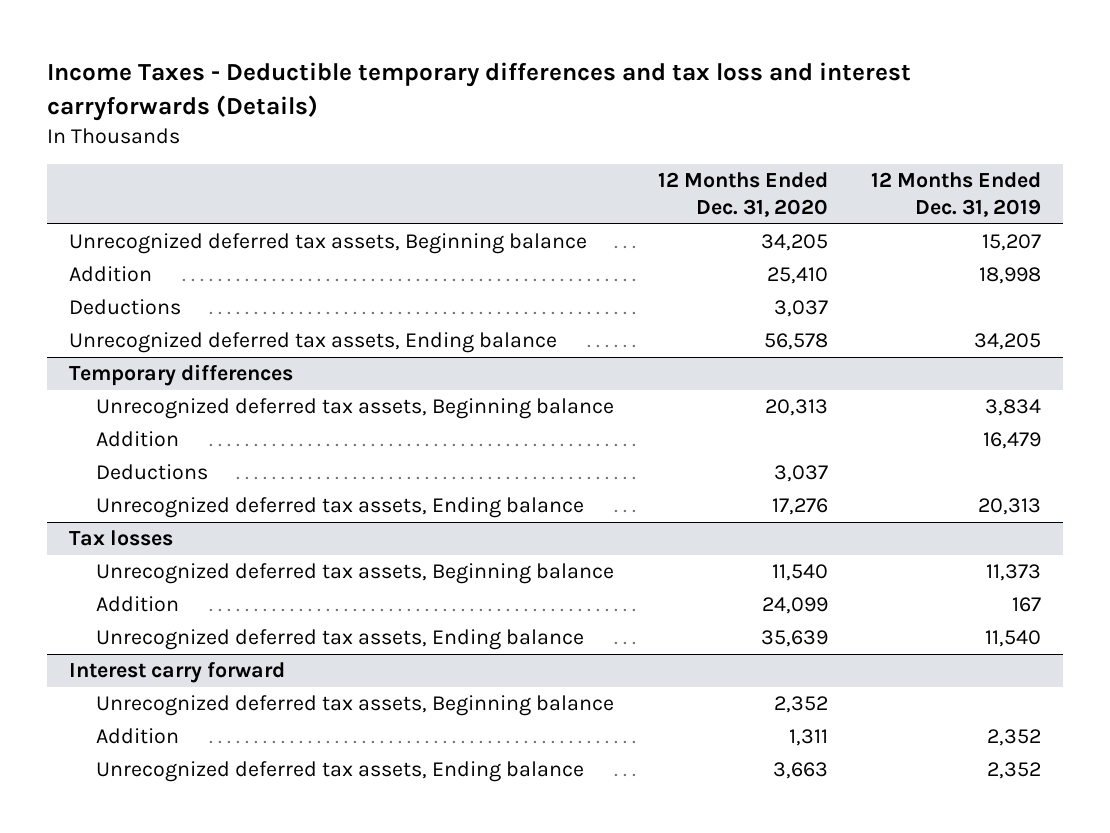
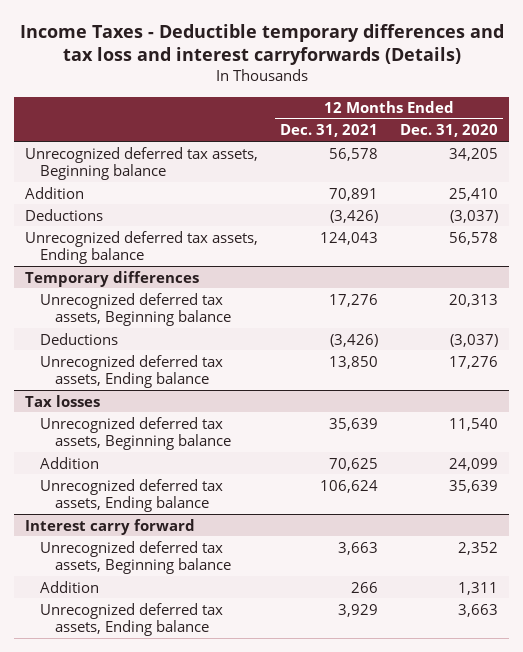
[871,172,1042,217] 12 Months Ended Dec. 31, 2019 -> none
none -> [280,124,379,138] Dec. 31, 2021
[773,300,828,318] 3,037 -> [449,209,498,223] (3,037)
[96,431,180,448] Addition -> none
[773,465,828,483] 3,037 -> [449,333,498,347] (3,037)

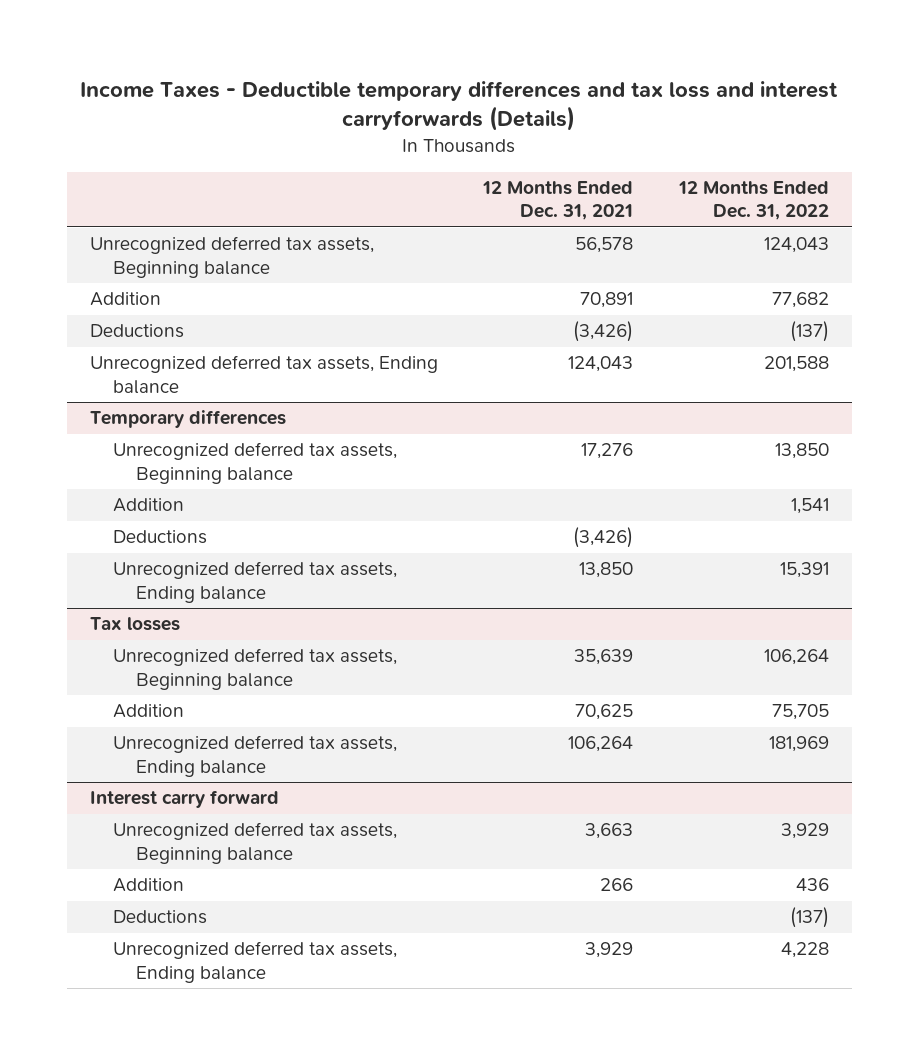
[399,124,498,138] Dec. 31, 2020 -> none
none -> [678,181,830,221] 12 Months Ended Dec. 31, 2022
none -> [112,498,184,513] Addition
[320,479,379,493] 106,624 -> [568,736,634,753] 106,264
none -> [112,910,207,925] Deductions

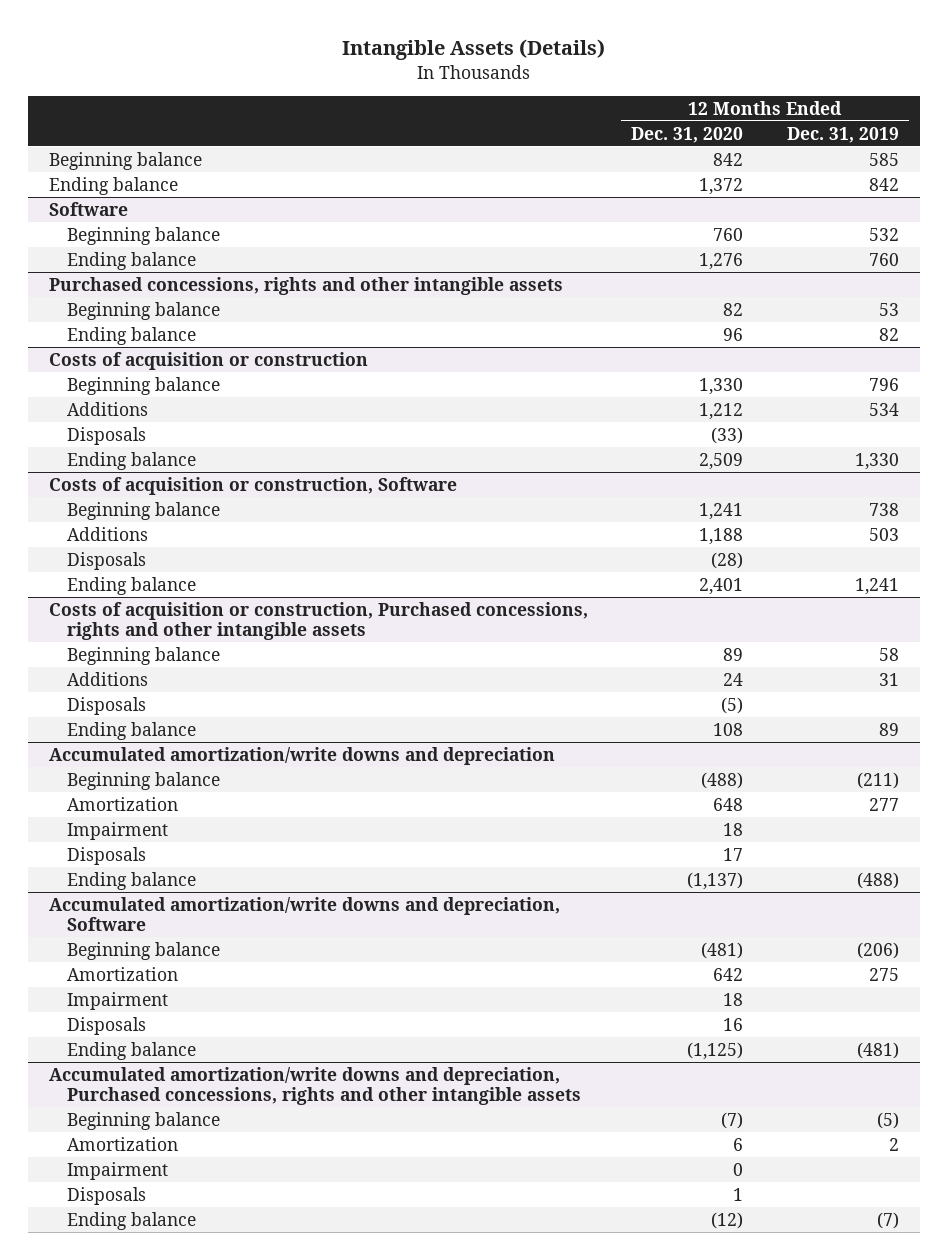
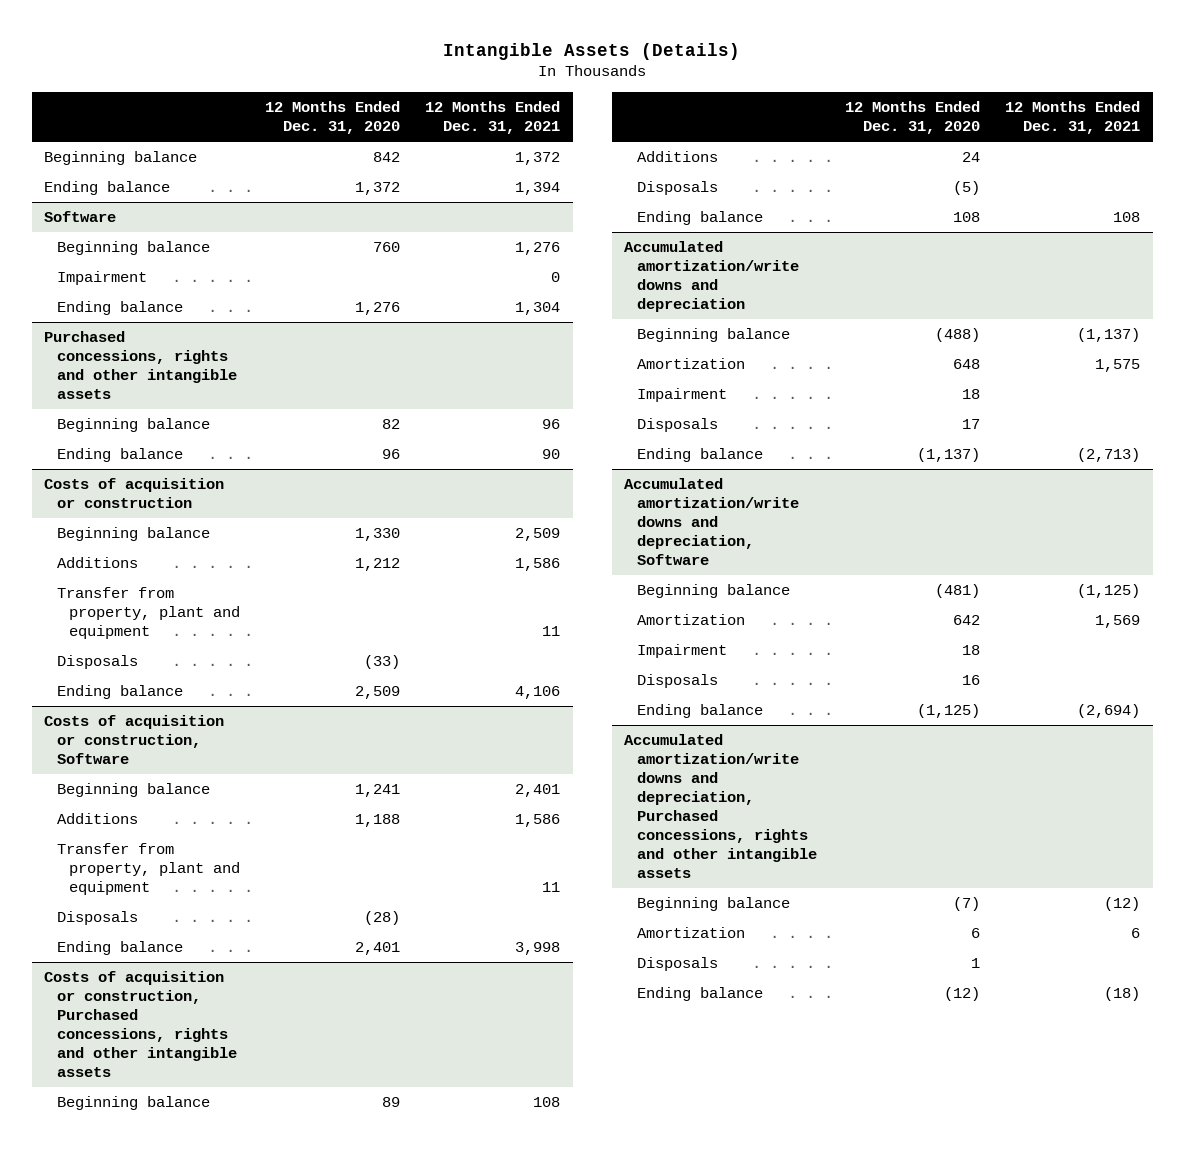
[786,126,899,143] Dec. 31, 2019 -> none
none -> [425,101,561,135] 12 Months Ended Dec. 31, 2021
none -> [56,271,147,286] Impairment
none -> [56,587,241,640] Transfer from property, plant and equipment
none -> [56,843,241,896] Transfer from property, plant and equipment
[66,1161,168,1180] Impairment -> none

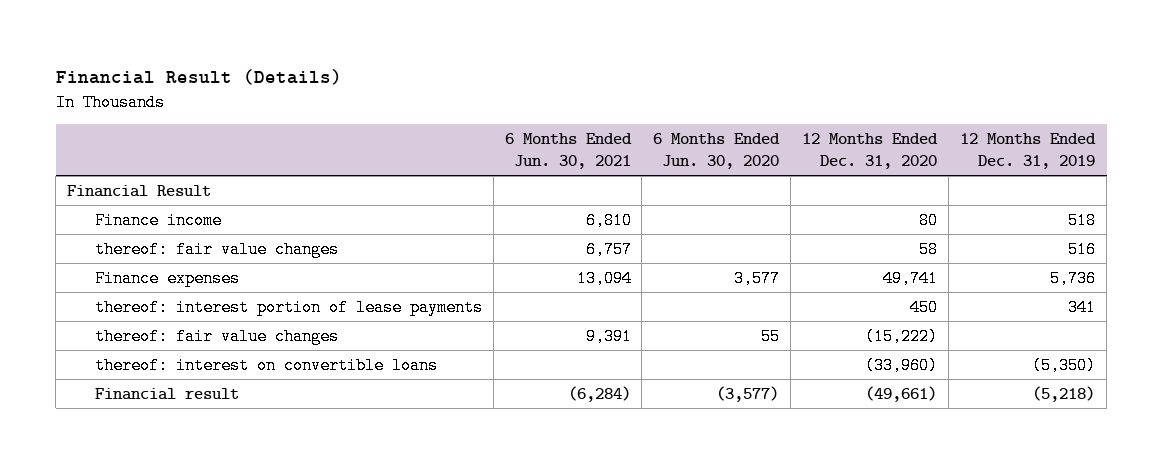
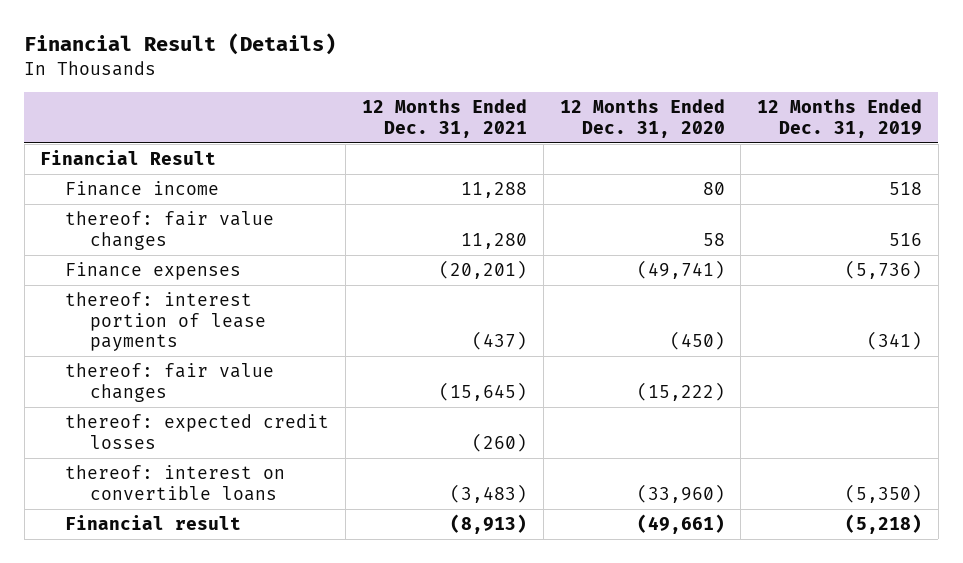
[504,132,632,170] 6 Months Ended Jun. 30, 2021 -> none
[653,132,781,170] 6 Months Ended Jun. 30, 2020 -> none
none -> [361,99,527,138] 12 Months Ended Dec. 31, 2021
[883,269,939,287] 49,741 -> [636,260,725,280] (49,741)
[1050,269,1097,287] 5,736 -> [845,260,923,280] (5,736)
[910,298,939,316] 450 -> [669,331,725,351] (450)
[1068,298,1097,316] 341 -> [867,331,923,351] (341)
none -> [65,414,330,449] thereof: expected credit losses

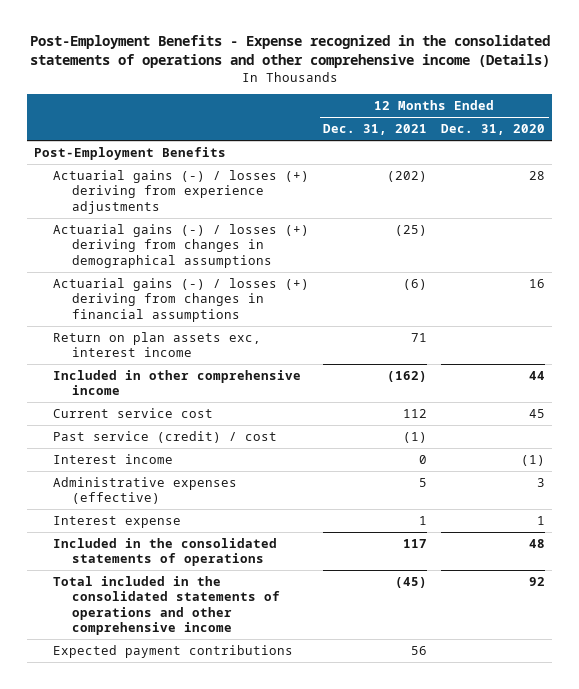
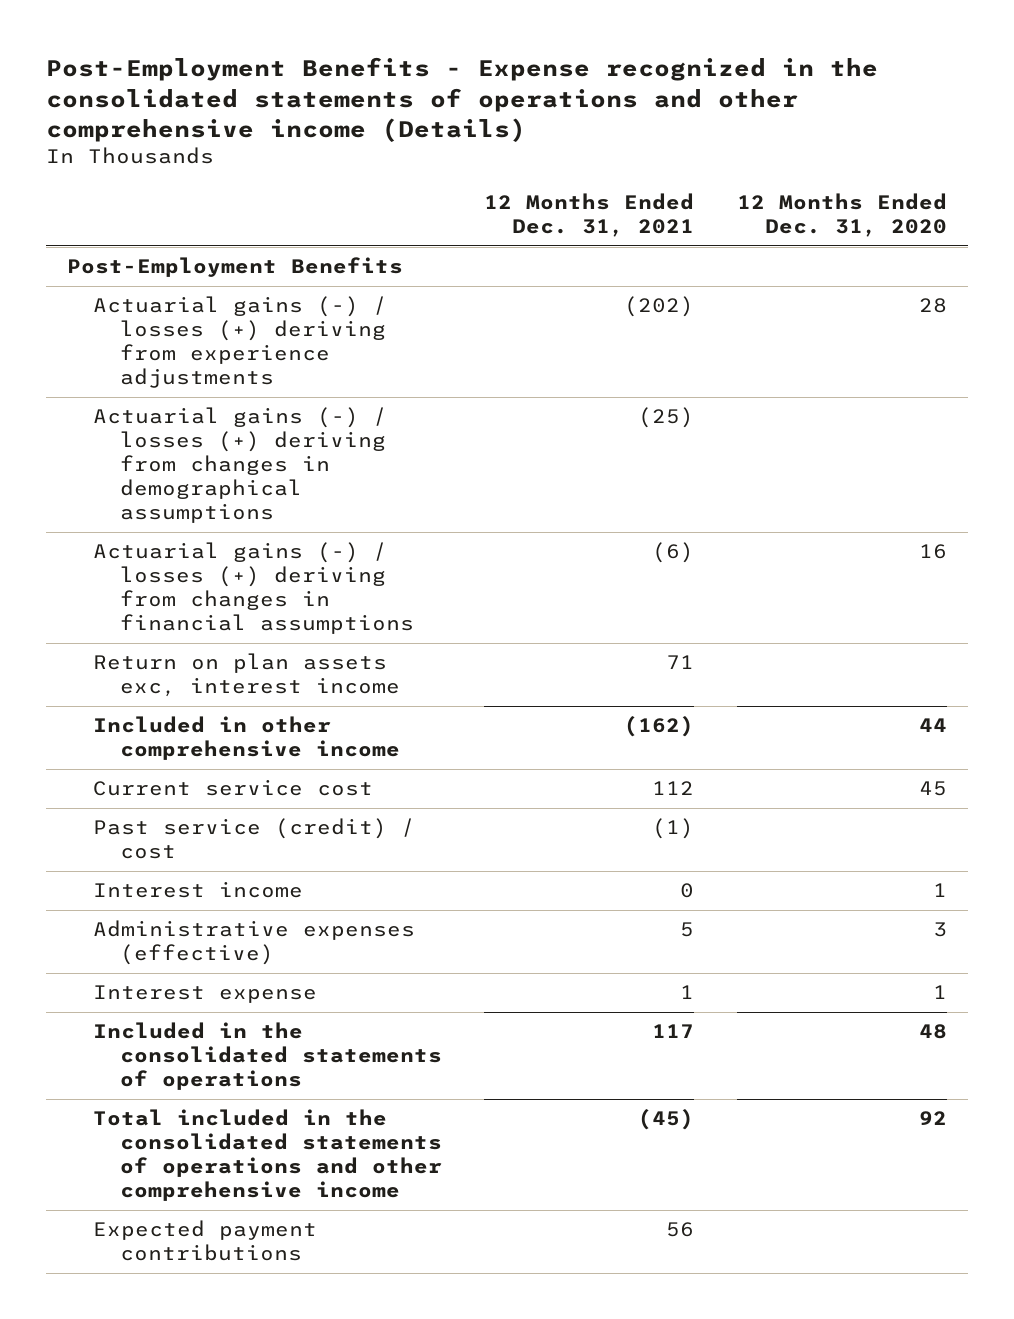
[521,454,546,466] (1) -> [932,883,947,898] 1

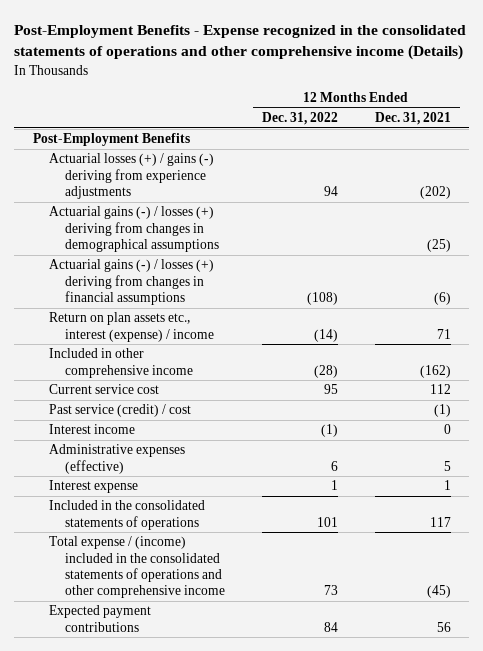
[736,193,947,238] 12 Months Ended Dec. 31, 2020 -> none
none -> [261,112,338,126] Dec. 31, 2022
[93,296,388,389] Actuarial gains (-) / losses (+) deriving from experience adjustments -> [48,153,214,200] Actuarial losses (+) / gains (-) deriving from experience adjustments
[93,653,400,698] Return on plan assets exc, interest income -> [48,312,214,342] Return on plan assets etc., interest (expense) / income
[93,1109,442,1202] Total included in the consolidated statements of operations and other comprehensive income -> [48,536,225,599] Total expense / (income) included in the consolidated statements of operations and other comprehensive income

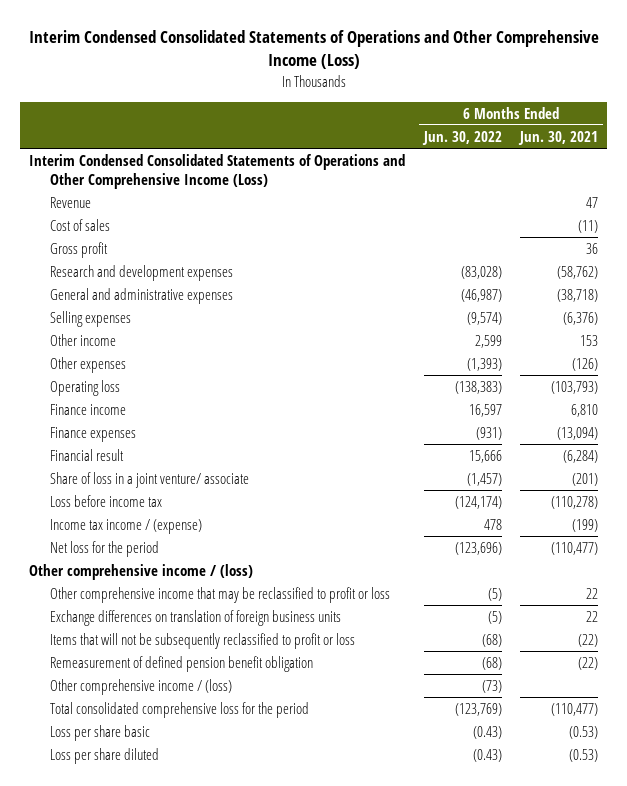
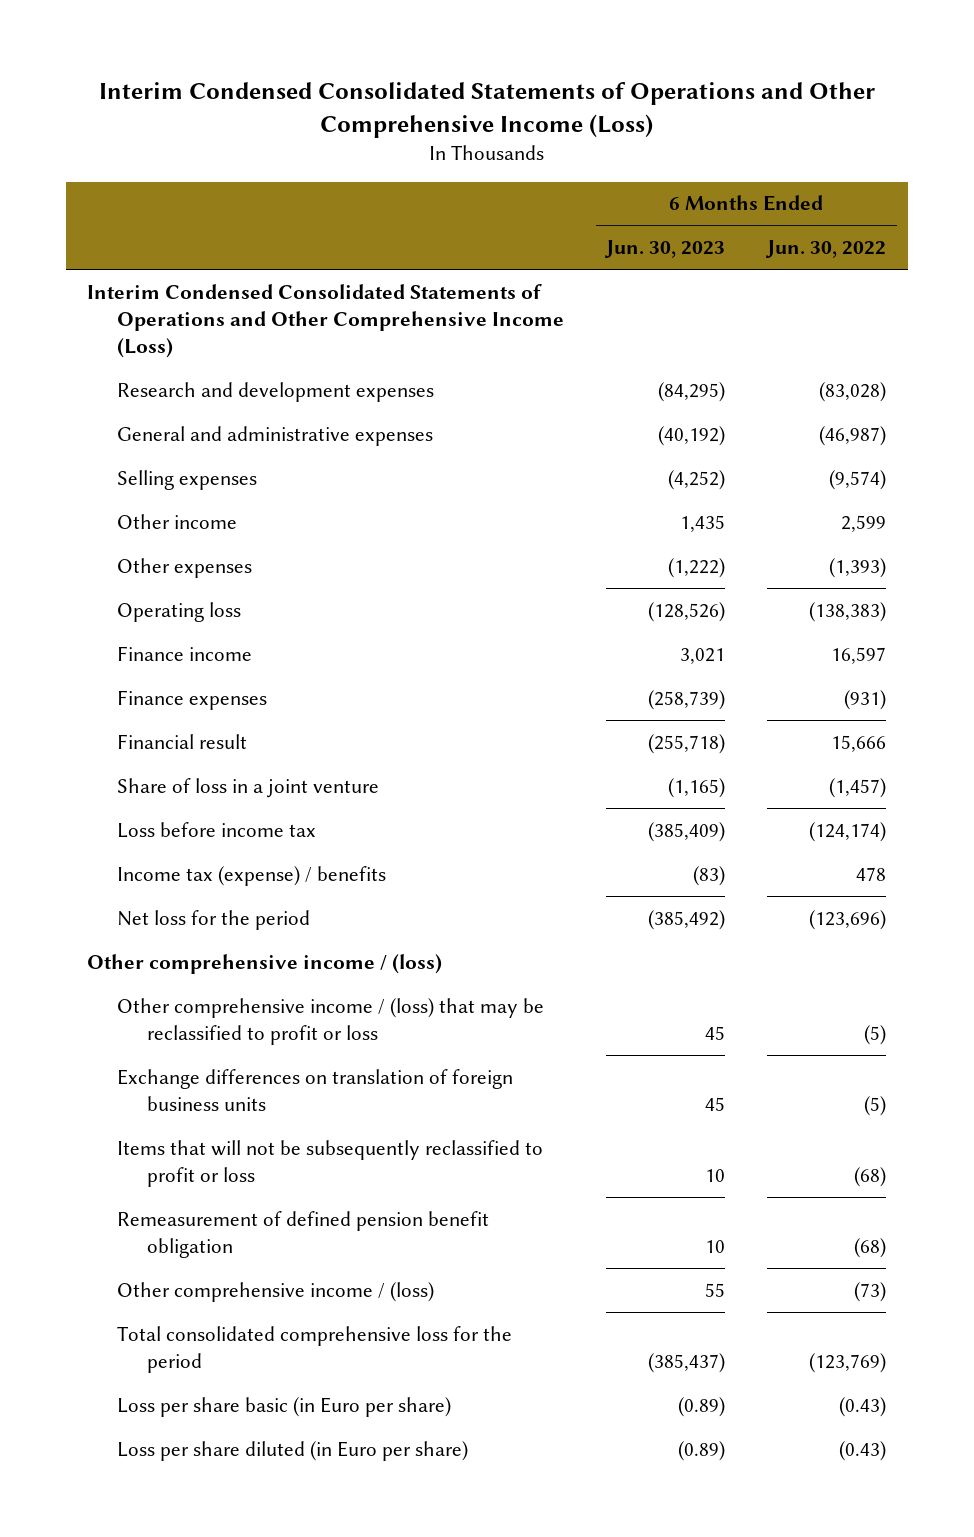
[517,130,598,145] Jun. 30, 2021 -> none
none -> [604,240,726,259] Jun. 30, 2023
[50,196,92,208] Revenue -> none
[50,218,111,231] Cost of sales -> none
[50,241,109,258] Gross profit -> none
[50,471,250,488] Share of loss in a joint venture/ associate -> [117,777,380,798] Share of loss in a joint venture
[50,518,203,534] Income tax income / (expense) -> [117,865,387,886] Income tax (expense) / benefits
[50,586,391,603] Other comprehensive income that may be reclassified to profit or loss -> [117,997,545,1046] Other comprehensive income / (loss) that may be reclassified to profit or loss
[50,724,151,741] Loss per share basic -> [117,1396,452,1417] Loss per share basic (in Euro per share)
[50,747,160,764] Loss per share diluted -> [117,1440,469,1461] Loss per share diluted (in Euro per share)

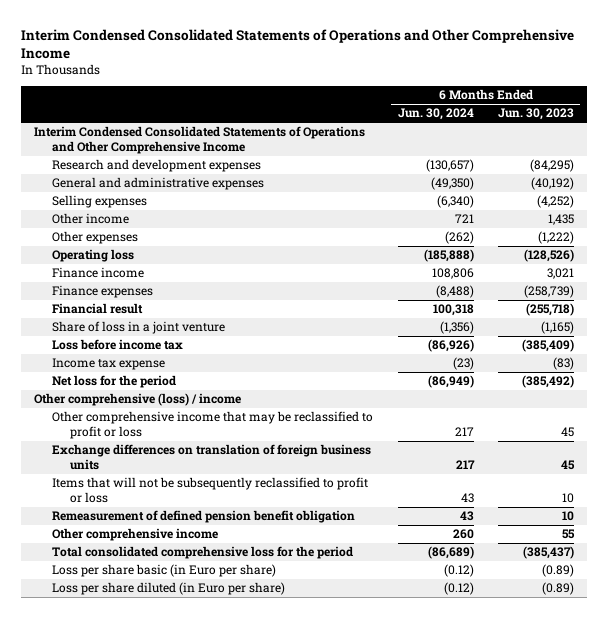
[98,82,875,138] Interim Condensed Consolidated Statements of Operations and Other Comprehensive Income (Loss) -> [21,28,575,59] Interim Condensed Consolidated Statements of Operations and Other Comprehensive Income
[765,240,887,259] Jun. 30, 2022 -> none
none -> [397,108,474,121] Jun. 30, 2024
[87,283,565,359] Interim Condensed Consolidated Statements of Operations and Other Comprehensive Income (Loss) -> [33,126,365,154] Interim Condensed Consolidated Statements of Operations and Other Comprehensive Income
[117,865,387,886] Income tax (expense) / benefits -> [51,358,165,371] Income tax expense
[87,953,443,974] Other comprehensive income / (loss) -> [33,393,241,407] Other comprehensive (loss) / income
[117,997,545,1046] Other comprehensive income / (loss) that may be reclassified to profit or loss -> [51,411,373,439] Other comprehensive income that may be reclassified to profit or loss
[117,1281,435,1302] Other comprehensive income / (loss) -> [51,528,218,542] Other comprehensive income

